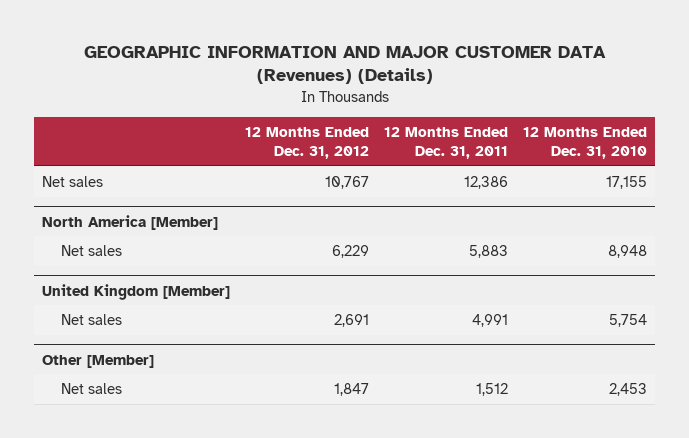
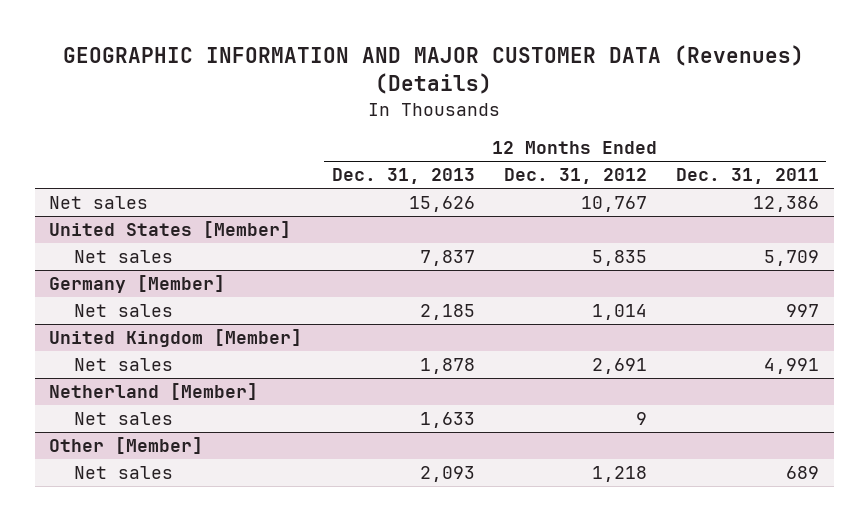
[523,126,648,160] 12 Months Ended Dec. 31, 2010 -> none
none -> [331,168,475,185] Dec. 31, 2013
[41,214,218,230] North America [Member] -> none
none -> [49,221,292,239] United States [Member]
[331,245,369,259] 6,229 -> [591,250,647,267] 5,835
[469,245,509,259] 5,883 -> [764,250,820,267] 5,709
none -> [49,275,226,294] Germany [Member]
none -> [73,304,173,318] Net sales
none -> [49,383,259,401] Netherland [Member]
none -> [73,412,173,426] Net sales
[333,383,369,397] 1,847 -> [591,466,647,483] 1,218
[476,383,509,397] 1,512 -> [786,466,820,480] 689

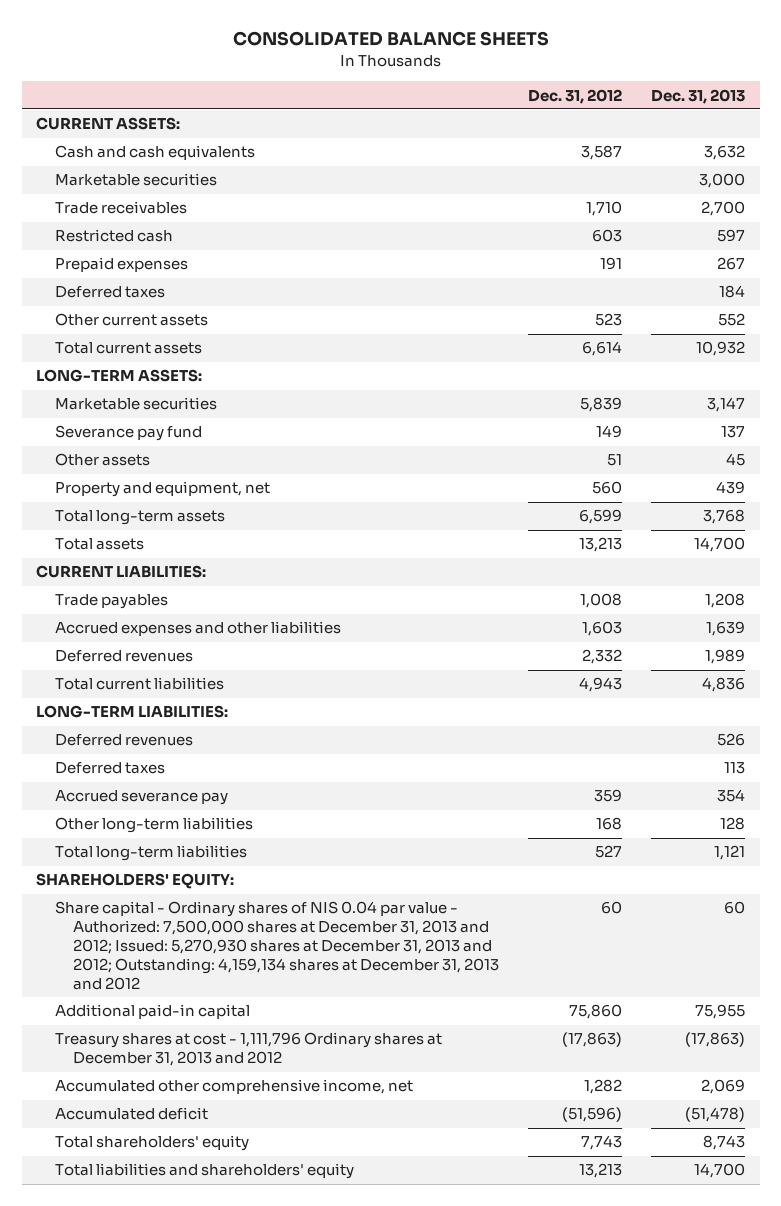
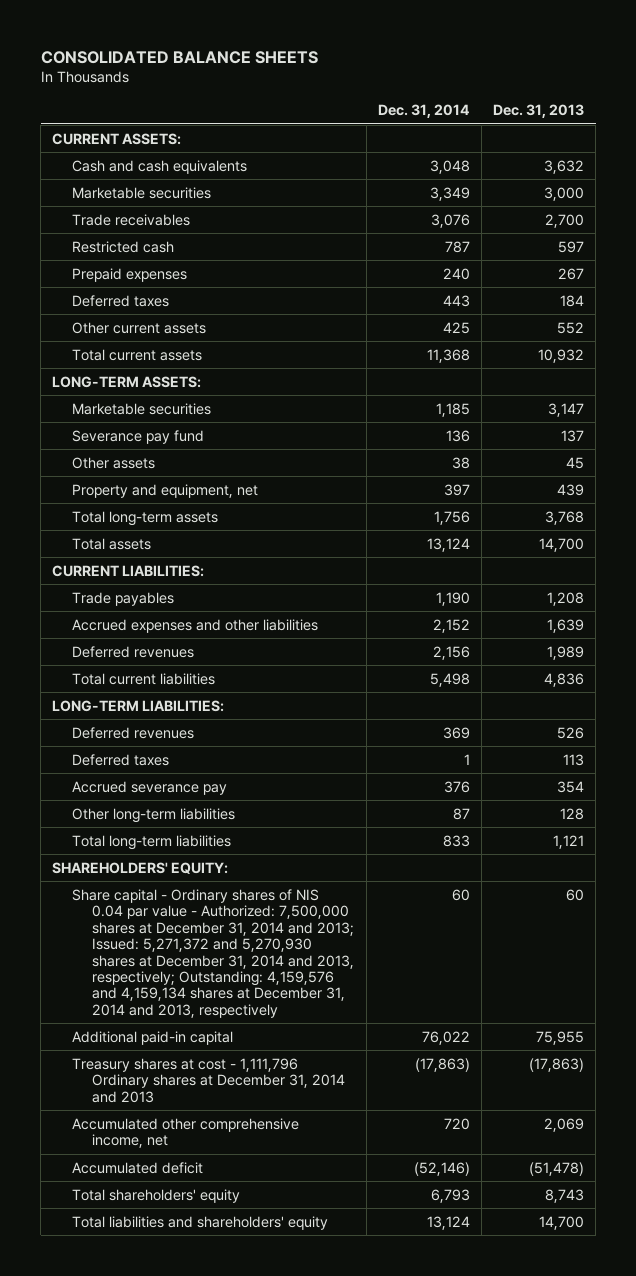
[527,88,622,104] Dec. 31, 2012 -> none
none -> [377,104,470,119] Dec. 31, 2014
[54,901,499,990] Share capital - Ordinary shares of NIS 0.04 par value - Authorized: 7,500,000 shares at December 31, 2013 and 2012; Issued: 5,270,930 shares at December 31, 2013 and 2012; Outstanding: 4,159,134 shares at December 31, 2013 and 2012 -> [72,888,355,1018] Share capital - Ordinary shares of NIS 0.04 par value - Authorized: 7,500,000 shares at December 31, 2014 and 2013; Issued: 5,271,372 and 5,270,930 shares at December 31, 2014 and 2013, respectively; Outstanding: 4,159,576 and 4,159,134 shares at December 31, 2014 and 2013, respectively
[54,1032,442,1067] Treasury shares at cost - 1,111,796 Ordinary shares at December 31, 2013 and 2012 -> [72,1057,346,1103] Treasury shares at cost - 1,111,796 Ordinary shares at December 31, 2014 and 2013

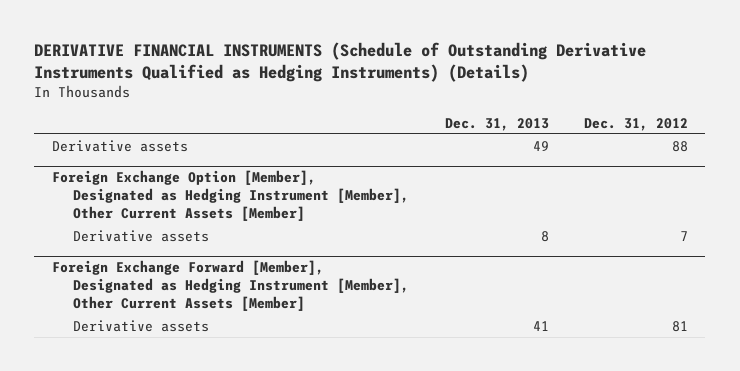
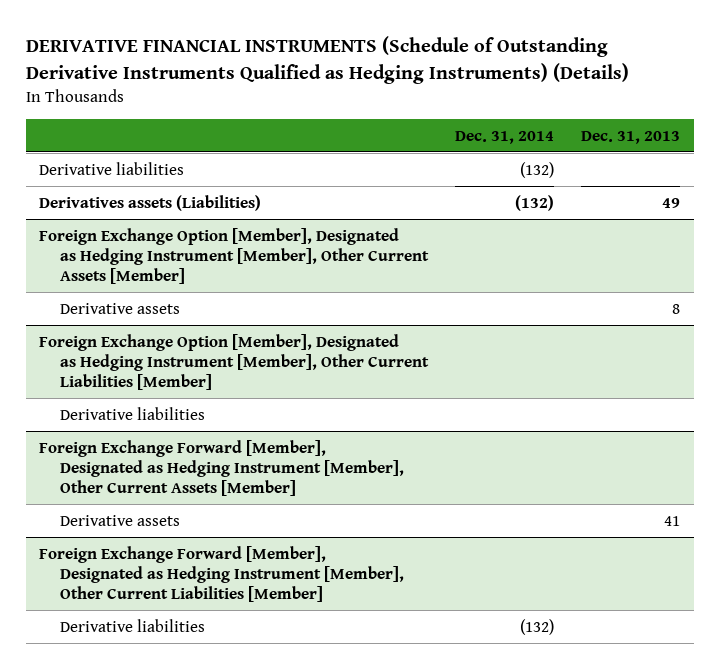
[583,117,688,131] Dec. 31, 2012 -> none
none -> [455,130,555,144] Dec. 31, 2014
[51,140,188,153] Derivative assets -> none
none -> [39,161,185,175] Derivative liabilities
none -> [39,194,262,211] Derivatives assets (Liabilities)
none -> [39,333,429,390] Foreign Exchange Option [Member], Designated as Hedging Instrument [Member], Other Current Liabilities [Member]
none -> [59,406,205,420] Derivative liabilities
none -> [39,545,404,602] Foreign Exchange Forward [Member], Designated as Hedging Instrument [Member], Other Current Liabilities [Member]
none -> [59,618,205,632] Derivative liabilities

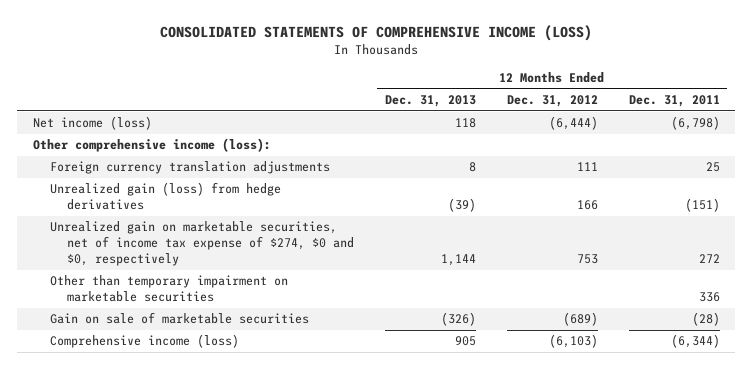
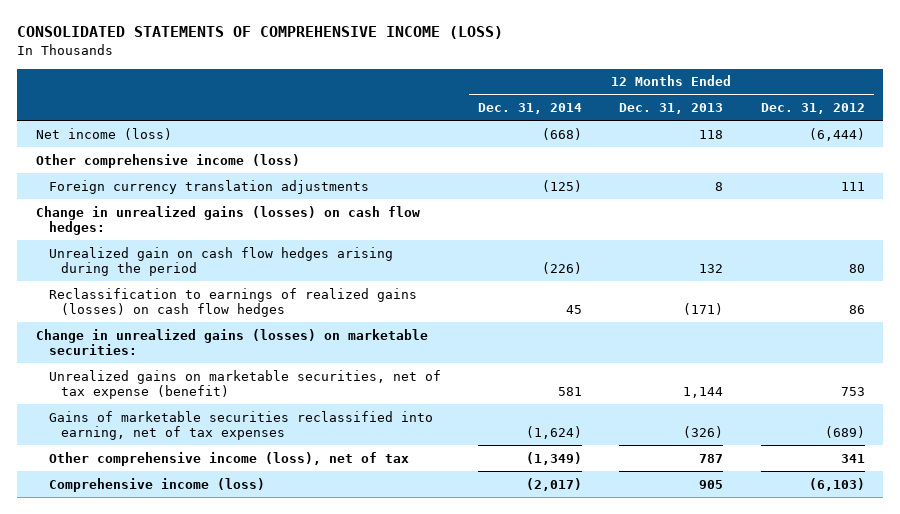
[628,95,720,108] Dec. 31, 2011 -> none
none -> [477,103,582,115] Dec. 31, 2014
[32,138,271,153] Other comprehensive income (loss): -> [35,153,300,168] Other comprehensive income (loss)
[49,182,281,211] Unrealized gain (loss) from hedge derivatives -> none
[49,275,288,303] Other than temporary impairment on marketable securities -> none
none -> [35,205,420,236] Change in unrealized gains (losses) on cash flow hedges:
none -> [48,246,393,277] Unrealized gain on cash flow hedges arising during the period
none -> [48,287,417,318] Reclassification to earnings of realized gains (losses) on cash flow hedges
none -> [35,328,428,356] Change in unrealized gains (losses) on marketable securities:
[49,221,355,267] Unrealized gain on marketable securities, net of income tax expense of $274, $0 and $0, respectively -> [48,369,441,400] Unrealized gains on marketable securities, net of tax expense (benefit)
[49,312,309,325] Gain on sale of marketable securities -> [48,410,433,441] Gains of marketable securities reclassified into earning, net of tax expenses
none -> [48,451,409,466] Other comprehensive income (loss), net of tax

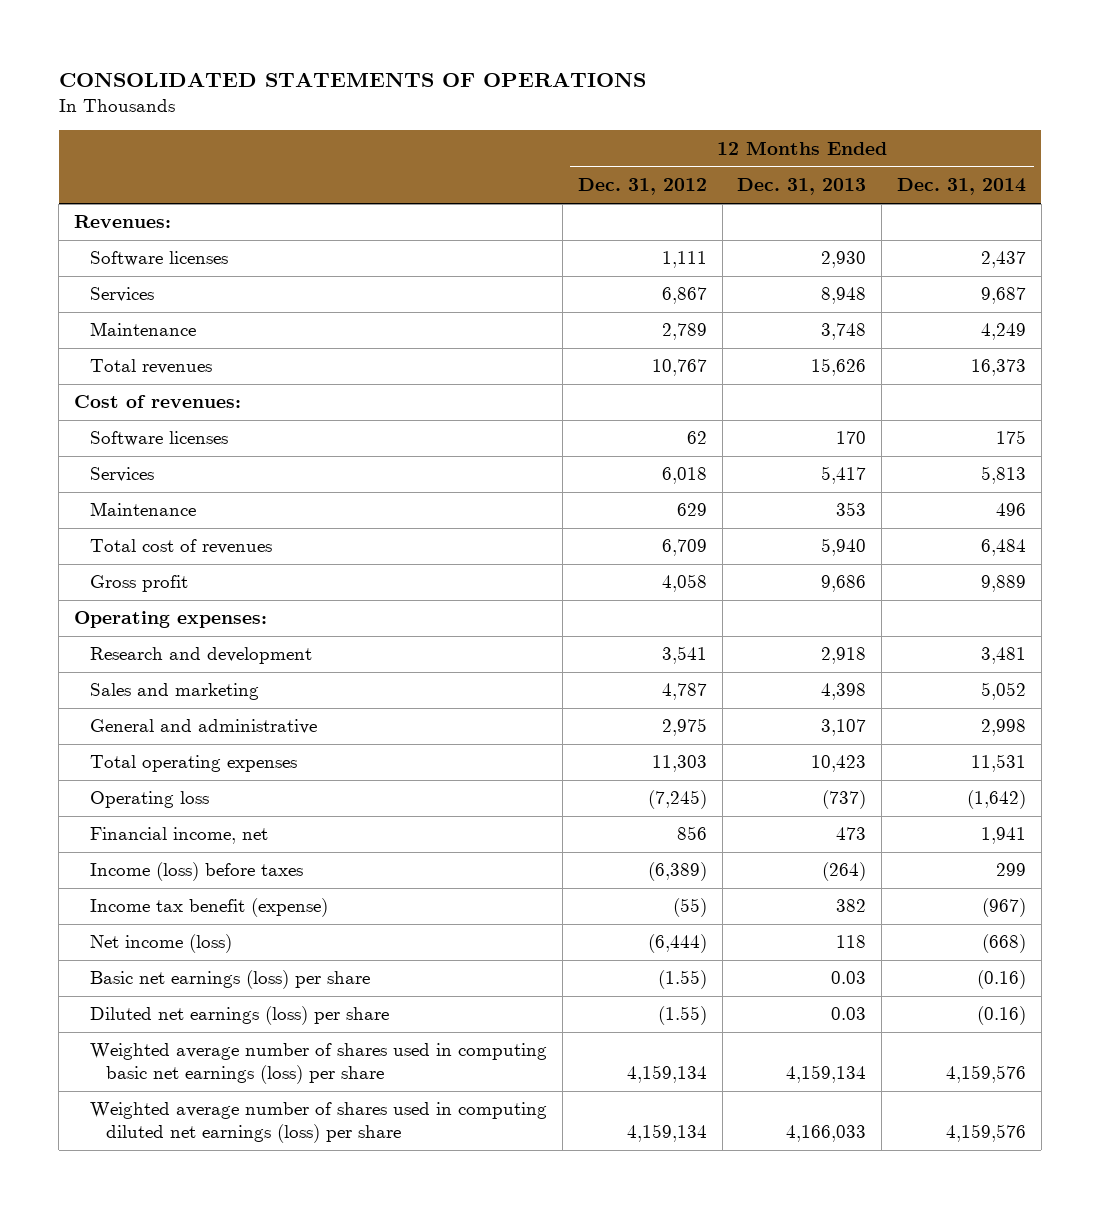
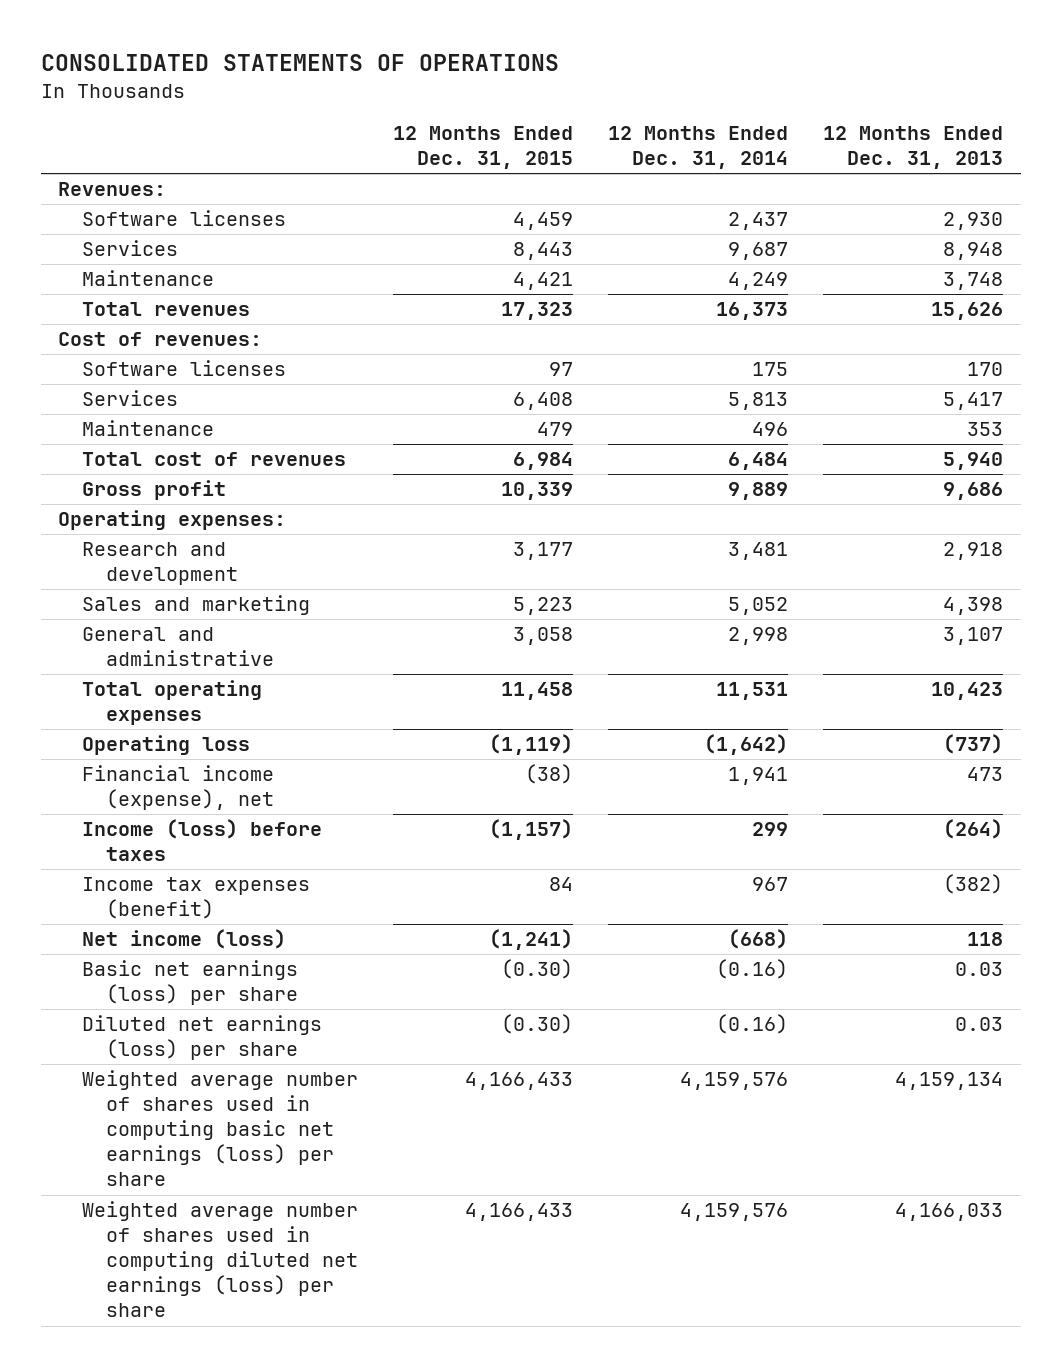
[577,178,707,196] Dec. 31, 2012 -> none
none -> [393,126,574,170] 12 Months Ended Dec. 31, 2015
[90,827,269,845] Financial income, net -> [82,765,275,811] Financial income (expense), net
[90,898,329,918] Income tax benefit (expense) -> [82,877,311,920] Income tax expenses (benefit)
[836,899,867,913] 382 -> [943,874,1004,895] (382)
[982,898,1027,918] (967) -> [752,877,789,892] 967

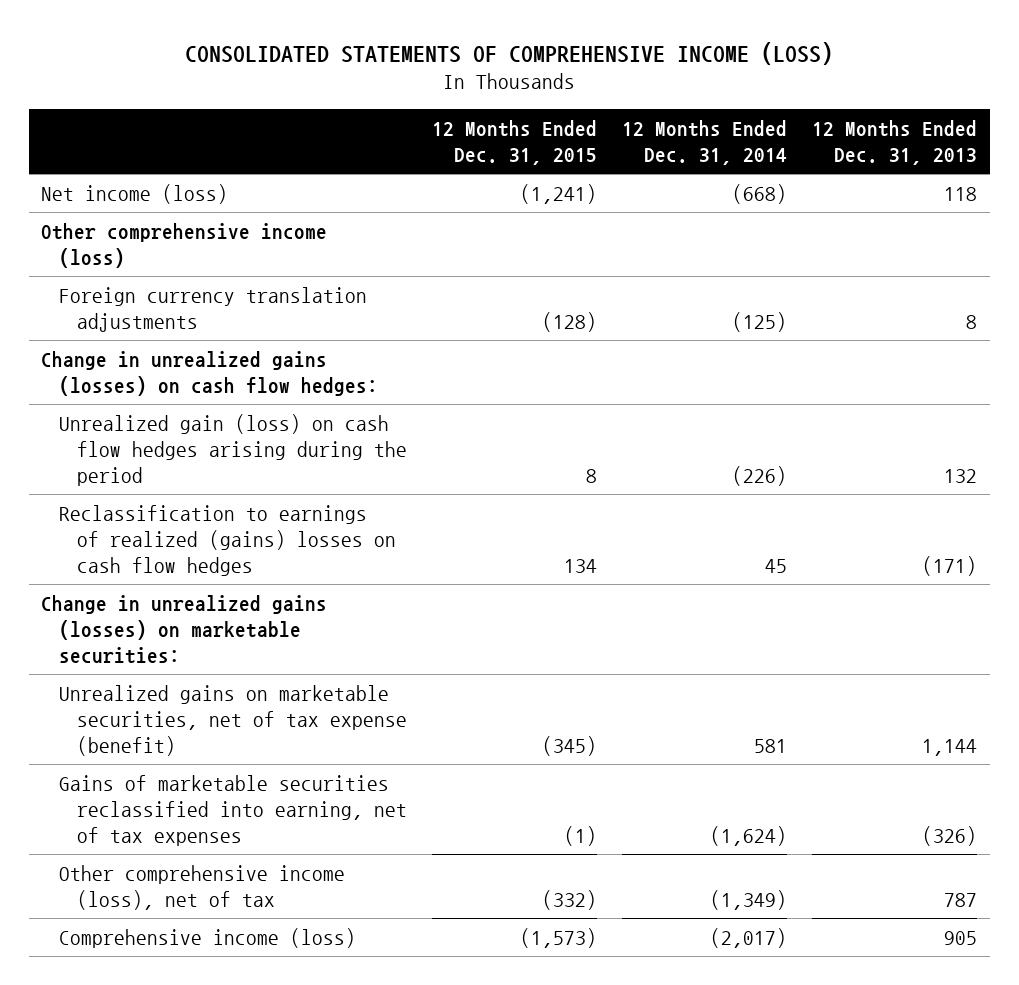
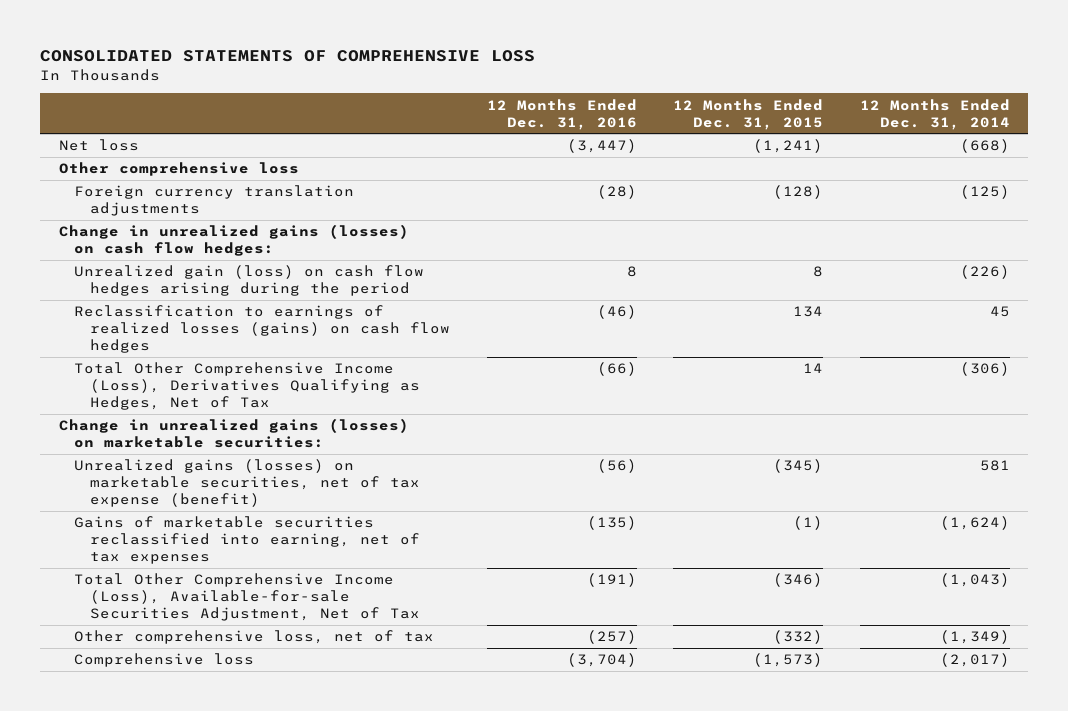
[185,41,834,65] CONSOLIDATED STATEMENTS OF COMPREHENSIVE INCOME (LOSS) -> [40,50,536,63] CONSOLIDATED STATEMENTS OF COMPREHENSIVE LOSS
[812,119,978,165] 12 Months Ended Dec. 31, 2013 -> none
none -> [486,98,637,130] 12 Months Ended Dec. 31, 2016
[41,183,229,204] Net income (loss) -> [58,139,139,152] Net loss
[41,222,328,268] Other comprehensive income (loss) -> [58,162,299,177] Other comprehensive loss
[59,504,397,576] Reclassification to earnings of realized (gains) losses on cash flow hedges -> [74,305,451,353] Reclassification to earnings of realized losses (gains) on cash flow hedges
none -> [74,362,421,410] Total Other Comprehensive Income (Loss), Derivatives Qualifying as Hedges, Net of Tax
[59,684,408,756] Unrealized gains on marketable securities, net of tax expense (benefit) -> [74,459,421,507] Unrealized gains (losses) on marketable securities, net of tax expense (benefit)
none -> [74,573,421,621] Total Other Comprehensive Income (Loss), Available-for-sale Securities Adjustment, Net of Tax
[59,864,346,910] Other comprehensive income (loss), net of tax -> [74,630,435,645] Other comprehensive loss, net of tax
[59,927,357,948] Comprehensive income (loss) -> [74,653,255,668] Comprehensive loss

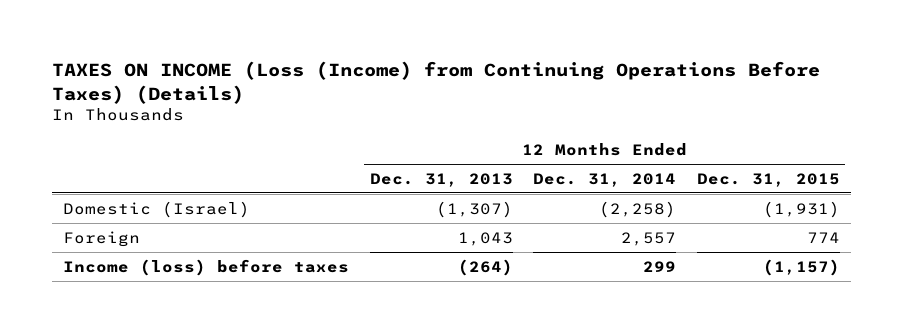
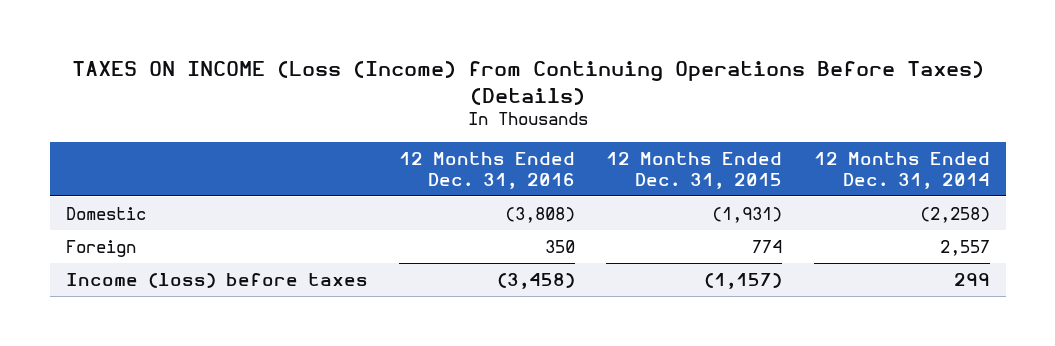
[369,172,513,187] Dec. 31, 2013 -> none
none -> [399,152,576,189] 12 Months Ended Dec. 31, 2016
[62,200,250,218] Domestic (Israel) -> [65,206,146,220] Domestic

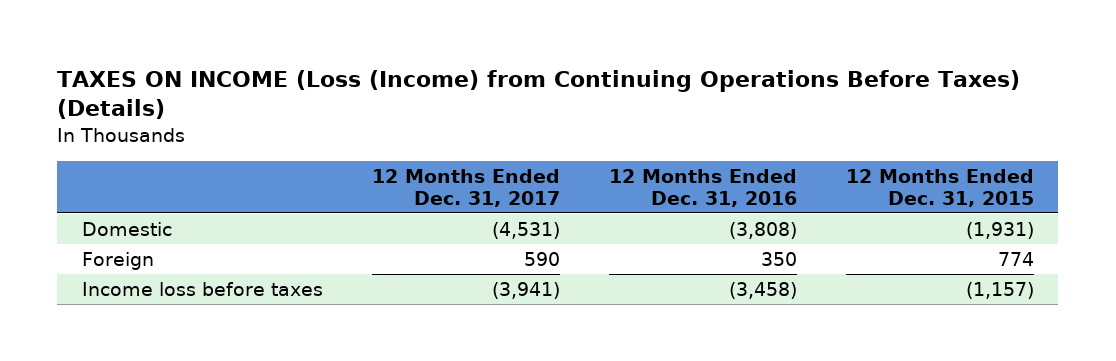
[813,152,990,189] 12 Months Ended Dec. 31, 2014 -> none
none -> [371,168,560,207] 12 Months Ended Dec. 31, 2017
[65,272,368,288] Income (loss) before taxes -> [81,281,323,296] Income loss before taxes

